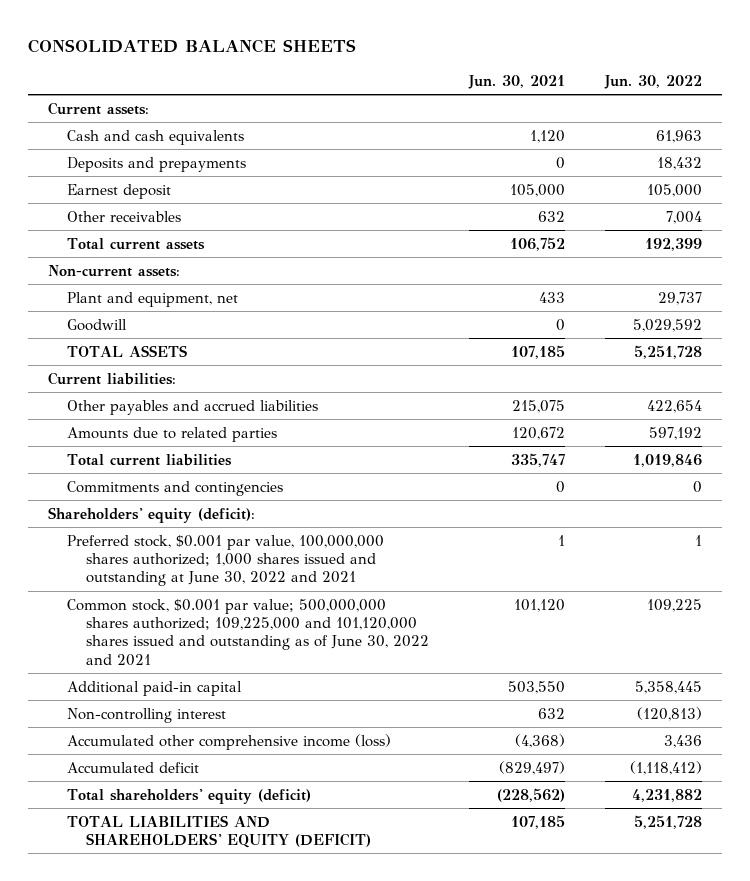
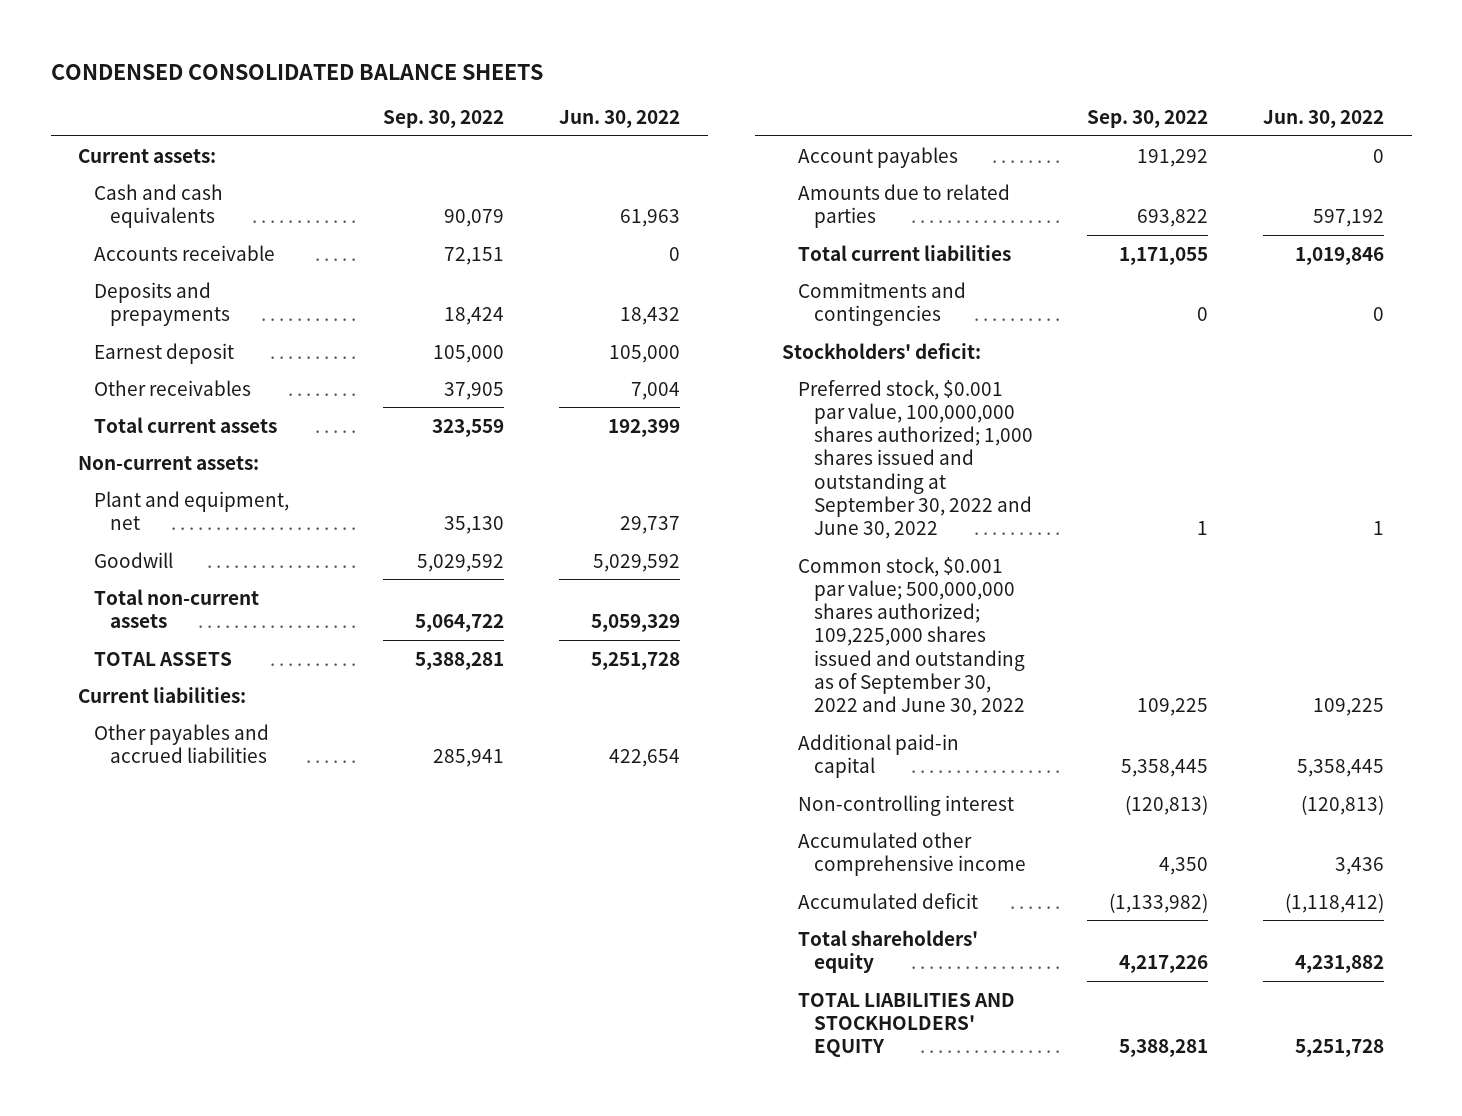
[28,38,357,53] CONSOLIDATED BALANCE SHEETS -> [50,63,543,80] CONDENSED CONSOLIDATED BALANCE SHEETS
[468,74,566,89] Jun. 30, 2021 -> none
none -> [383,110,505,129] Sep. 30, 2022
none -> [93,244,275,261] Accounts receivable
none -> [93,588,259,628] Total non-current assets
none -> [797,146,958,168] Account payables
[48,506,256,523] Shareholders' equity (deficit): -> [782,342,982,359] Stockholders' deficit:
[67,534,385,587] Preferred stock, $0.001 par value, 100,000,000 shares authorized; 1,000 shares issued and outstanding at June 30, 2022 and 2021 -> [797,379,1033,540] Preferred stock, $0.001 par value, 100,000,000 shares authorized; 1,000 shares issued and outstanding at September 30, 2022 and June 30, 2022
[67,598,430,666] Common stock, $0.001 par value; 500,000,000 shares authorized; 109,225,000 and 101,120,000 shares issued and outstanding as of June 30, 2022 and 2021 -> [797,556,1025,717] Common stock, $0.001 par value; 500,000,000 shares authorized; 109,225,000 shares issued and outstanding as of September 30, 2022 and June 30, 2022
[67,733,392,750] Accumulated other comprehensive income (loss) -> [797,831,1026,876] Accumulated other comprehensive income
[67,788,312,804] Total shareholders' equity (deficit) -> [797,929,978,973] Total shareholders' equity
[67,814,372,849] TOTAL LIABILITIES AND SHAREHOLDERS' EQUITY (DEFICIT) -> [797,992,1015,1058] TOTAL LIABILITIES AND STOCKHOLDERS' EQUITY

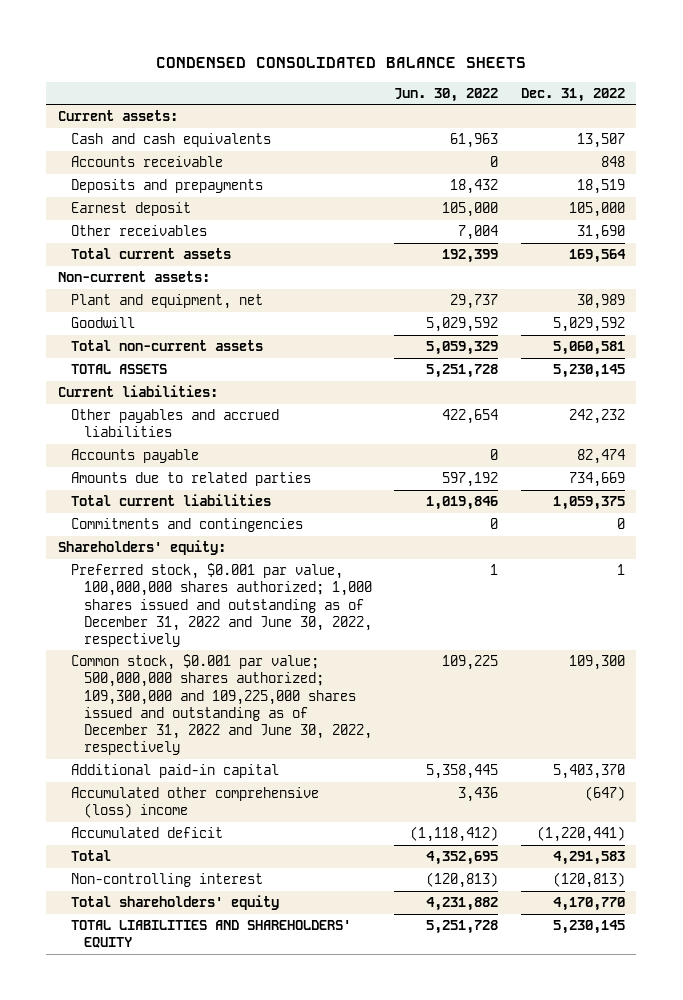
[383,110,505,129] Sep. 30, 2022 -> none
none -> [521,87,626,102] Dec. 31, 2022
[797,146,958,168] Account payables -> [70,449,199,464] Accounts payable
[782,342,982,359] Stockholders' deficit: -> [57,540,226,556] Shareholders' equity:
[797,379,1033,540] Preferred stock, $0.001 par value, 100,000,000 shares authorized; 1,000 shares issued and outstanding at September 30, 2022 and June 30, 2022 -> [70,563,372,648] Preferred stock, $0.001 par value, 100,000,000 shares authorized; 1,000 shares issued and outstanding as of December 31, 2022 and June 30, 2022, respectively
[797,556,1025,717] Common stock, $0.001 par value; 500,000,000 shares authorized; 109,225,000 shares issued and outstanding as of September 30, 2022 and June 30, 2022 -> [70,654,372,756] Common stock, $0.001 par value; 500,000,000 shares authorized; 109,300,000 and 109,225,000 shares issued and outstanding as of December 31, 2022 and June 30, 2022, respectively
[797,831,1026,876] Accumulated other comprehensive income -> [70,787,319,819] Accumulated other comprehensive (loss) income
none -> [70,850,111,862] Total
[797,794,1014,816] Non-controlling interest -> [70,873,263,888] Non-controlling interest
[797,992,1015,1058] TOTAL LIABILITIES AND STOCKHOLDERS' EQUITY -> [70,920,351,949] TOTAL LIABILITIES AND SHAREHOLDERS' EQUITY

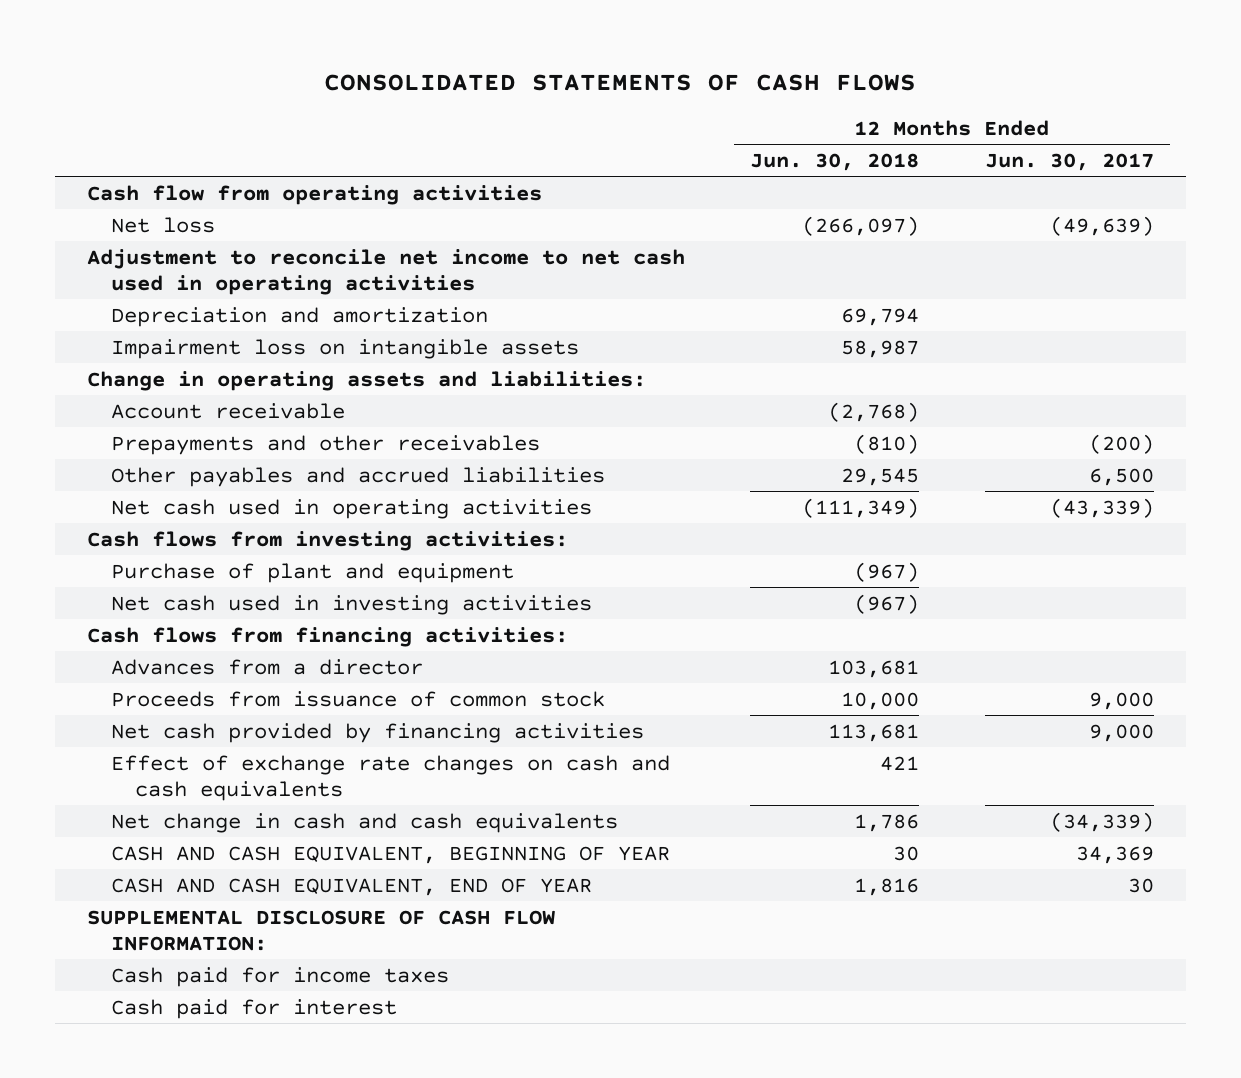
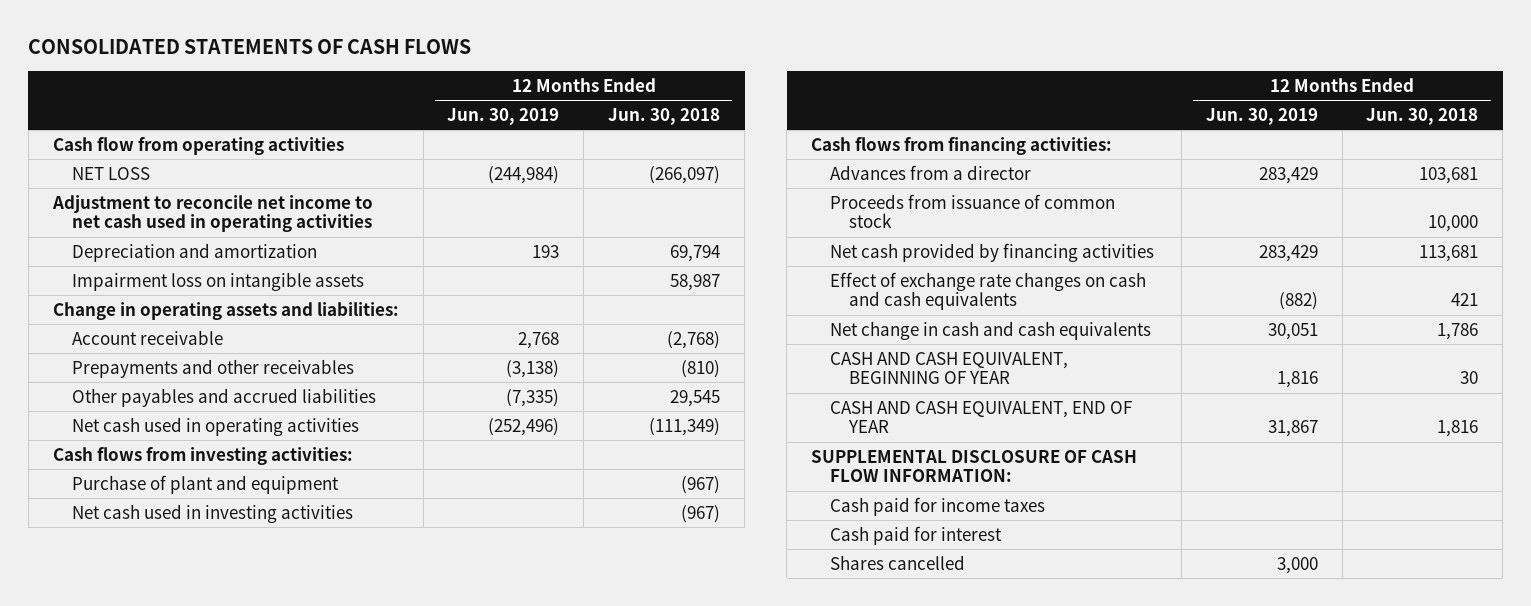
[984,152,1154,171] Jun. 30, 2017 -> none
none -> [447,108,560,126] Jun. 30, 2019
[111,216,216,233] Net loss -> [71,166,150,180] NET LOSS
none -> [830,554,966,570] Shares cancelled

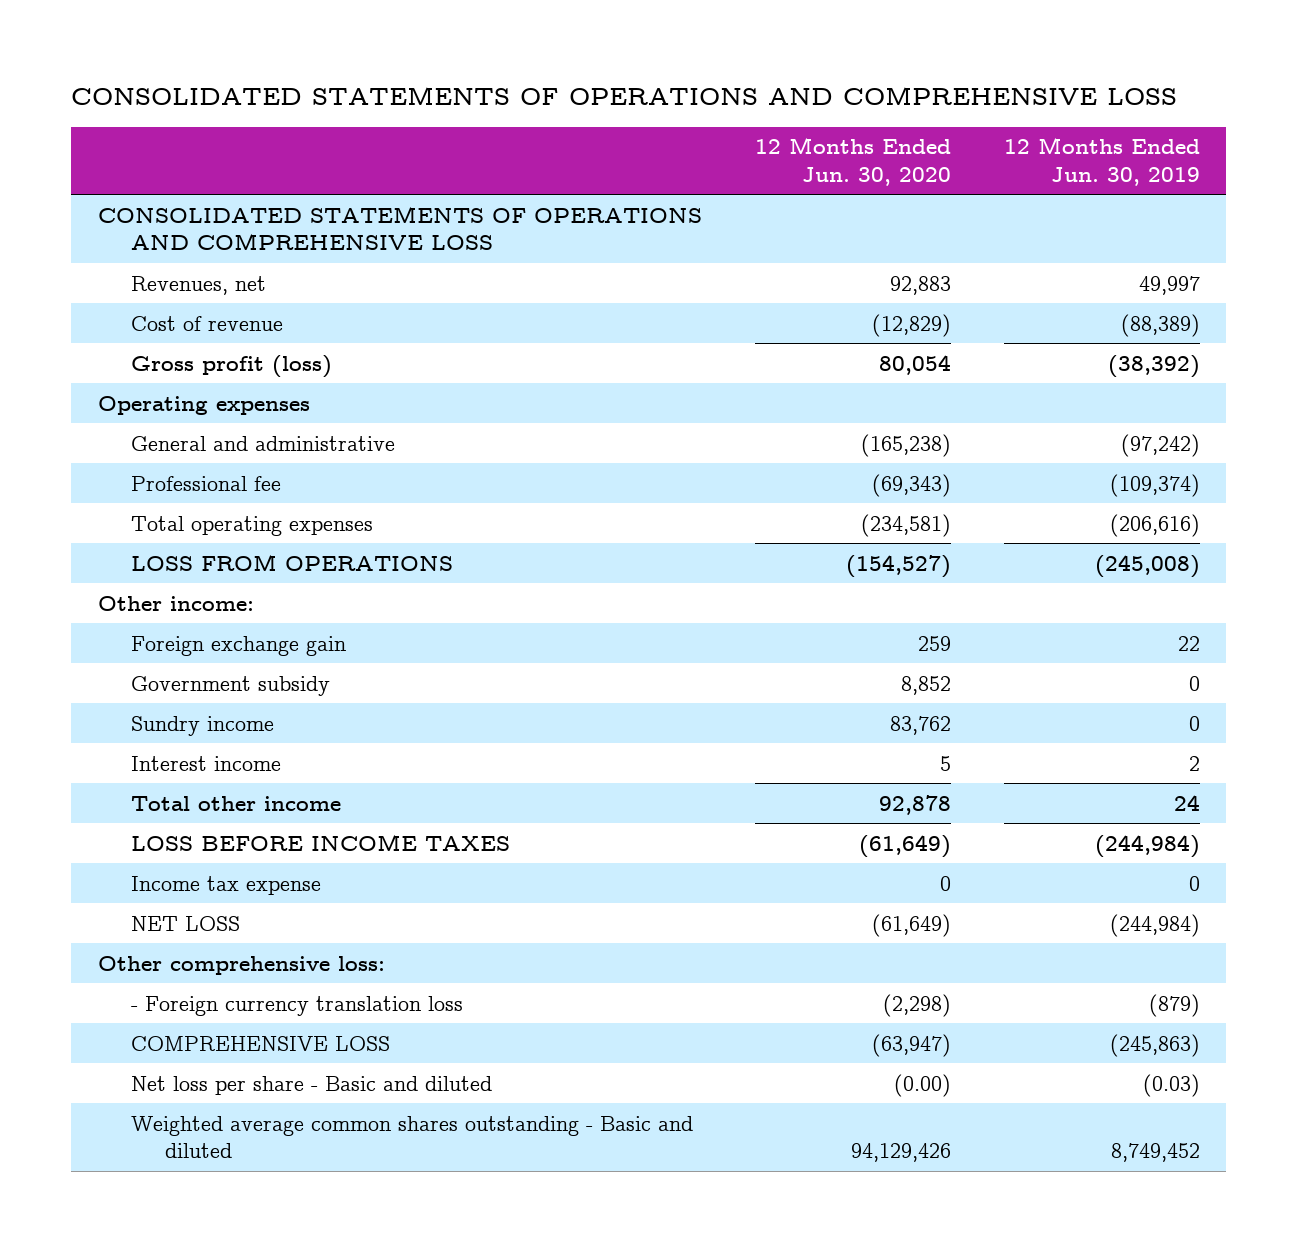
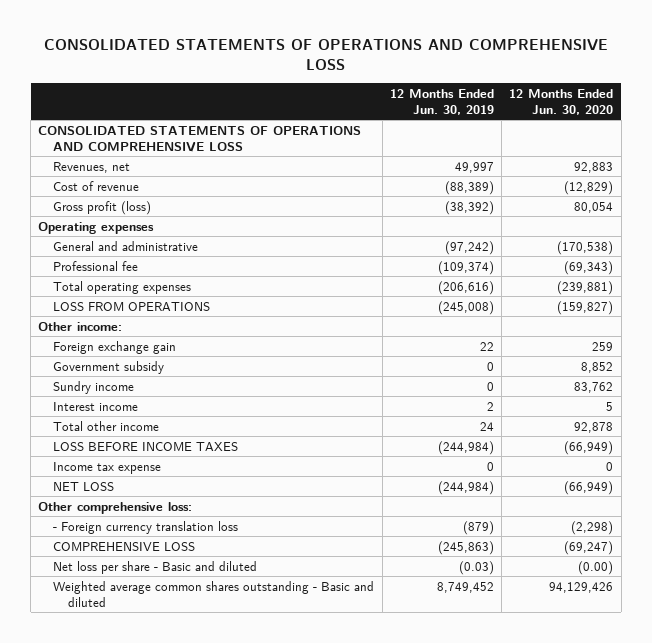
[860,433,951,457] (165,238) -> [557,240,614,255] (170,538)
[860,513,951,537] (234,581) -> [557,280,614,295] (239,881)
[845,554,951,578] (154,527) -> [557,300,614,315] (159,827)
[858,834,951,858] (61,649) -> [564,440,614,455] (66,949)
[871,913,951,937] (61,649) -> [564,480,614,495] (66,949)
[871,1033,951,1057] (63,947) -> [564,540,614,555] (69,247)

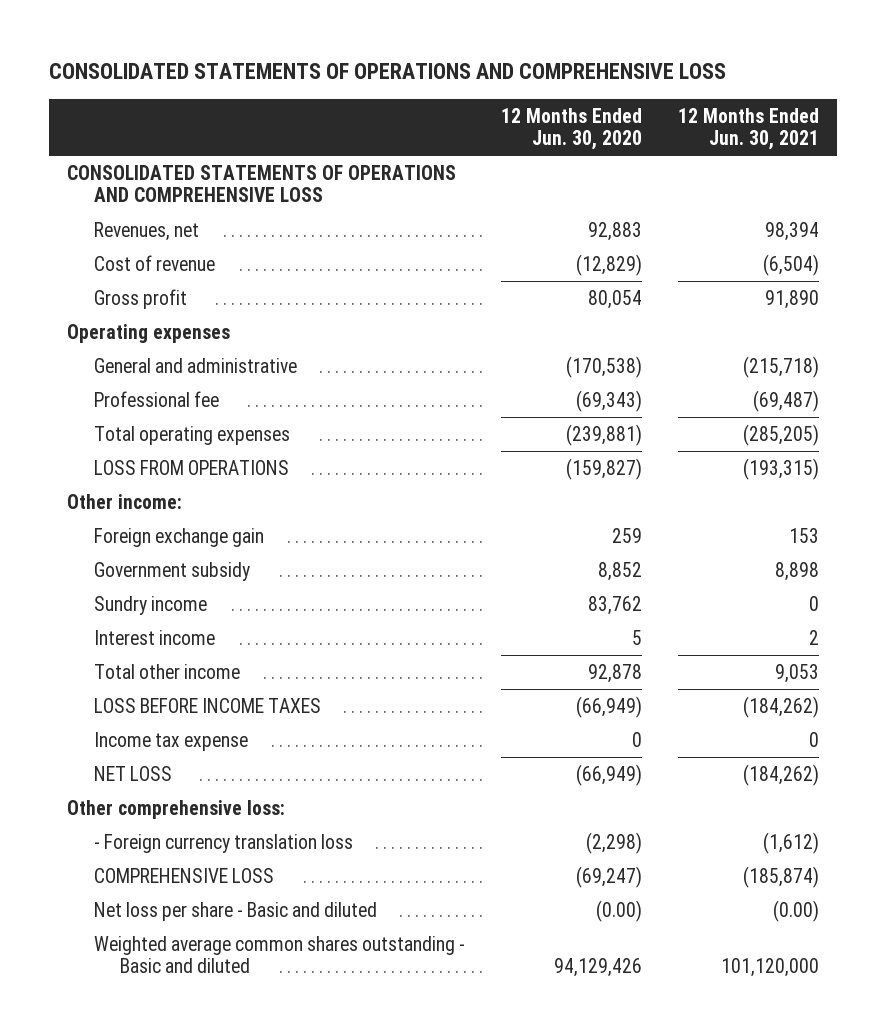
[389,88,494,115] 12 Months Ended Jun. 30, 2019 -> none
none -> [677,107,819,150] 12 Months Ended Jun. 30, 2021
[53,200,152,215] Gross profit (loss) -> [93,289,187,310] Gross profit

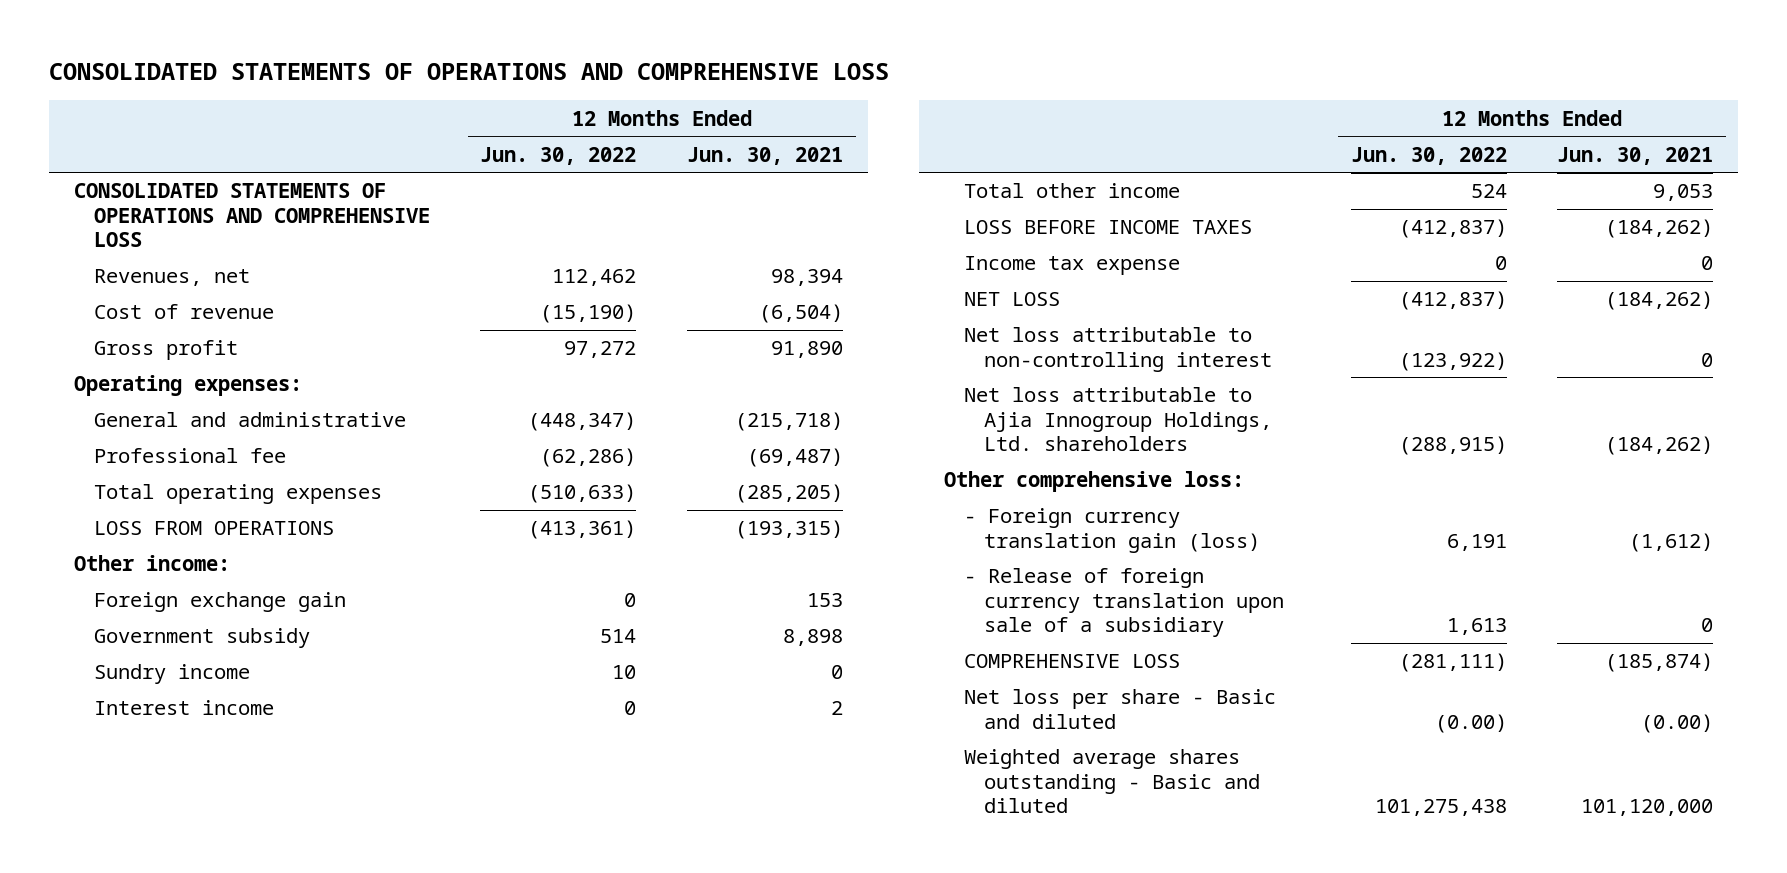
[500,107,642,150] 12 Months Ended Jun. 30, 2020 -> none
none -> [480,146,637,165] Jun. 30, 2022
[67,324,231,344] Operating expenses -> [73,375,302,397] Operating expenses:
none -> [964,327,1273,372] Net loss attributable to non-controlling interest
none -> [964,387,1273,452] Net loss attributable to Ajia Innogroup Holdings, Ltd. shareholders
[93,834,353,854] - Foreign currency translation loss -> [964,508,1261,553] - Foreign currency translation gain (loss)
none -> [964,568,1285,638] - Release of foreign currency translation upon sale of a subsidiary
[93,936,465,974] Weighted average common shares outstanding - Basic and diluted -> [964,749,1261,814] Weighted average shares outstanding - Basic and diluted

